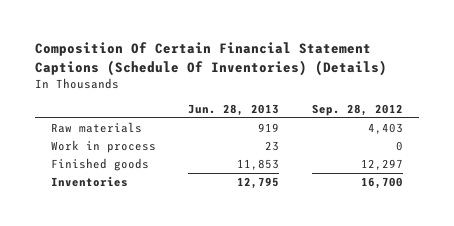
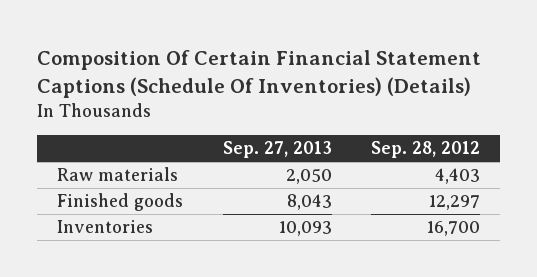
[188,103,280,116] Jun. 28, 2013 -> none
none -> [222,141,332,159] Sep. 27, 2013
[51,140,157,154] Work in process -> none

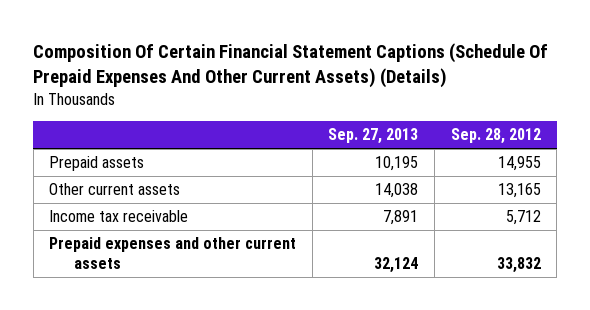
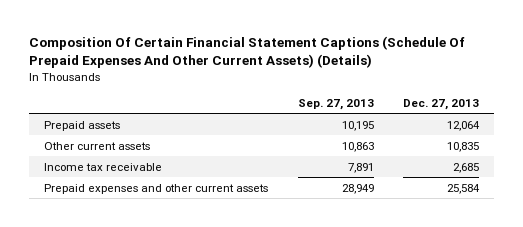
[450,128,541,145] Sep. 28, 2012 -> none
none -> [403,99,480,111] Dec. 27, 2013
[375,183,419,199] 14,038 -> [341,141,374,152] 10,863
[374,257,419,274] 32,124 -> [341,183,374,194] 28,949

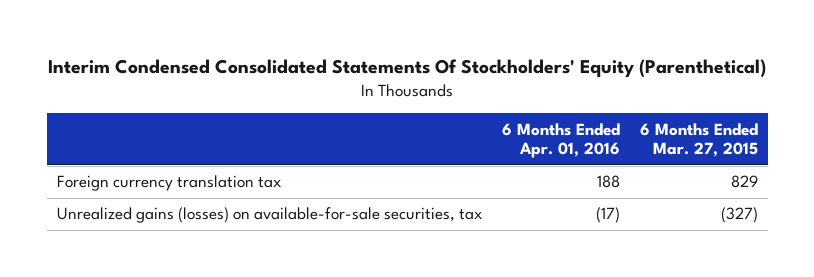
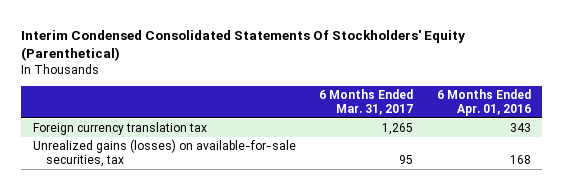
[639,122,758,158] 6 Months Ended Mar. 27, 2015 -> none
none -> [319,89,414,116] 6 Months Ended Mar. 31, 2017
[596,175,620,189] 188 -> [509,123,531,133] 343
[595,207,620,224] (17) -> [509,155,531,165] 168

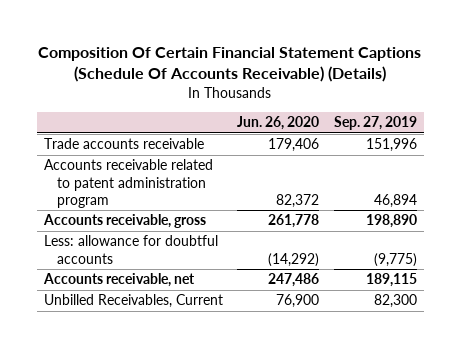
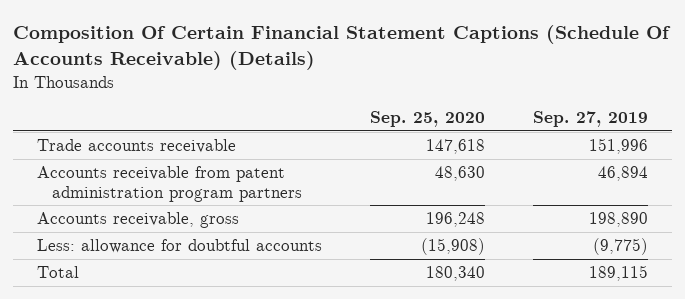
[237,116,320,131] Jun. 26, 2020 -> none
none -> [370,111,486,128] Sep. 25, 2020
[43,159,213,208] Accounts receivable related to patent administration program -> [37,166,303,202] Accounts receivable from patent administration program partners
[43,294,223,309] Unbilled Receivables, Current -> none
[42,273,195,288] Accounts receivable, net -> [37,266,80,279] Total

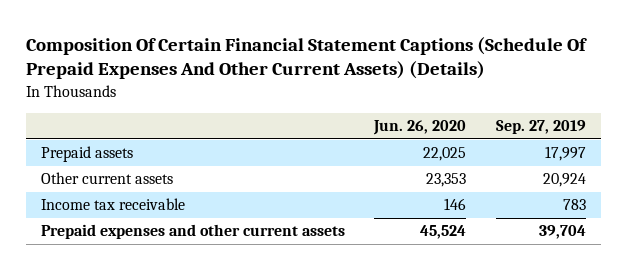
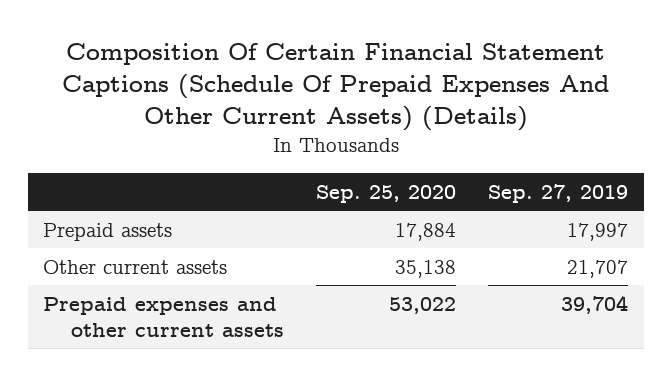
[373,120,467,136] Jun. 26, 2020 -> none
none -> [316,184,457,203] Sep. 25, 2020
[40,198,185,211] Income tax receivable -> none
[543,173,587,188] 20,924 -> [567,259,629,278] 21,707

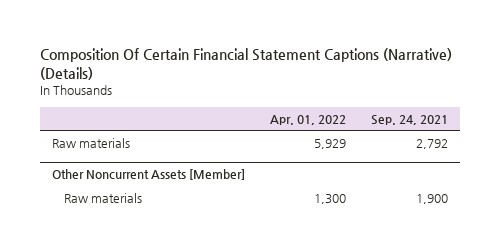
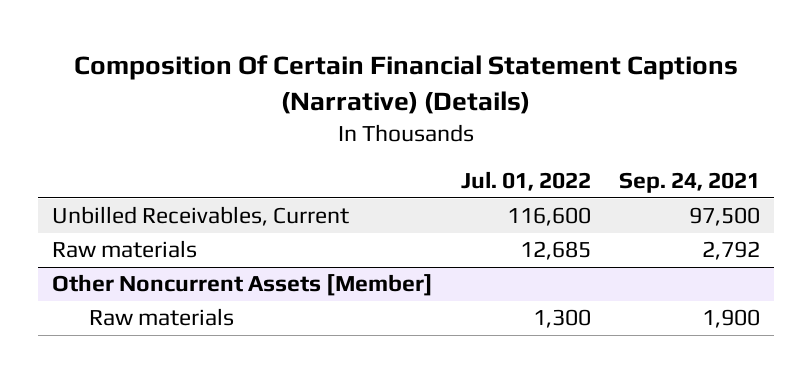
[270,114,347,125] Apr. 01, 2022 -> none
none -> [461,171,592,192] Jul. 01, 2022
none -> [52,206,350,227] Unbilled Receivables, Current

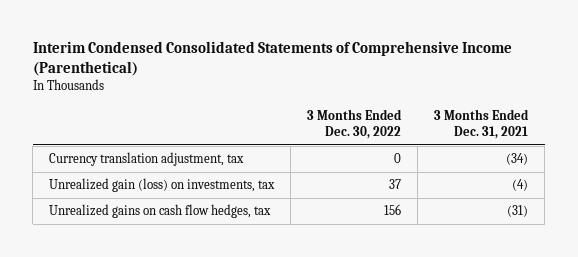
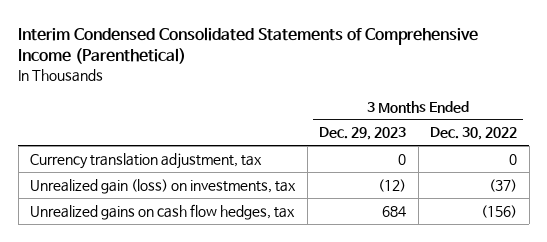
[434,108,530,140] 3 Months Ended Dec. 31, 2021 -> none
none -> [319,127,407,141] Dec. 29, 2023
[389,179,402,190] 37 -> [489,178,518,192] (37)
[384,204,402,216] 156 -> [481,204,518,218] (156)

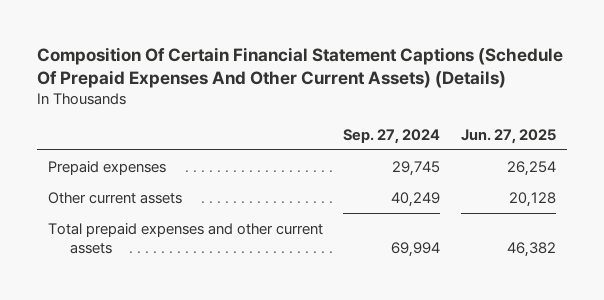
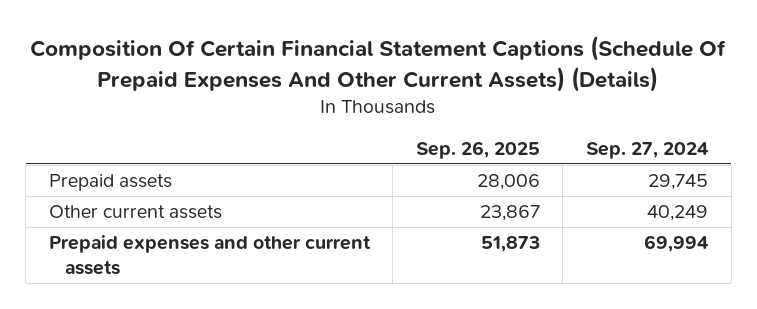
[461,128,557,144] Jun. 27, 2025 -> none
none -> [415,141,540,160] Sep. 26, 2025
[47,160,166,175] Prepaid expenses -> [48,174,172,192] Prepaid assets
[47,222,323,255] Total prepaid expenses and other current assets -> [48,235,371,276] Prepaid expenses and other current assets

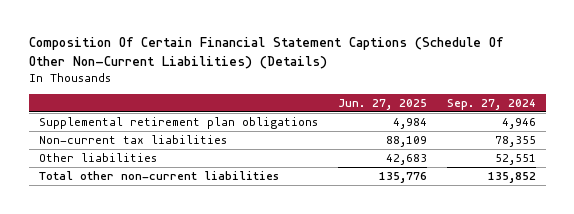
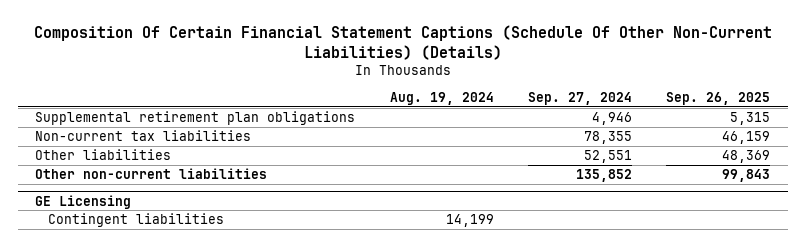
[337,98,427,110] Jun. 27, 2025 -> none
none -> [389,91,494,105] Aug. 19, 2024
none -> [666,91,771,105] Sep. 26, 2025
[38,171,279,181] Total other non-current liabilities -> [35,168,268,180] Other non-current liabilities
none -> [35,194,132,209] GE Licensing
none -> [48,213,225,228] Contingent liabilities

